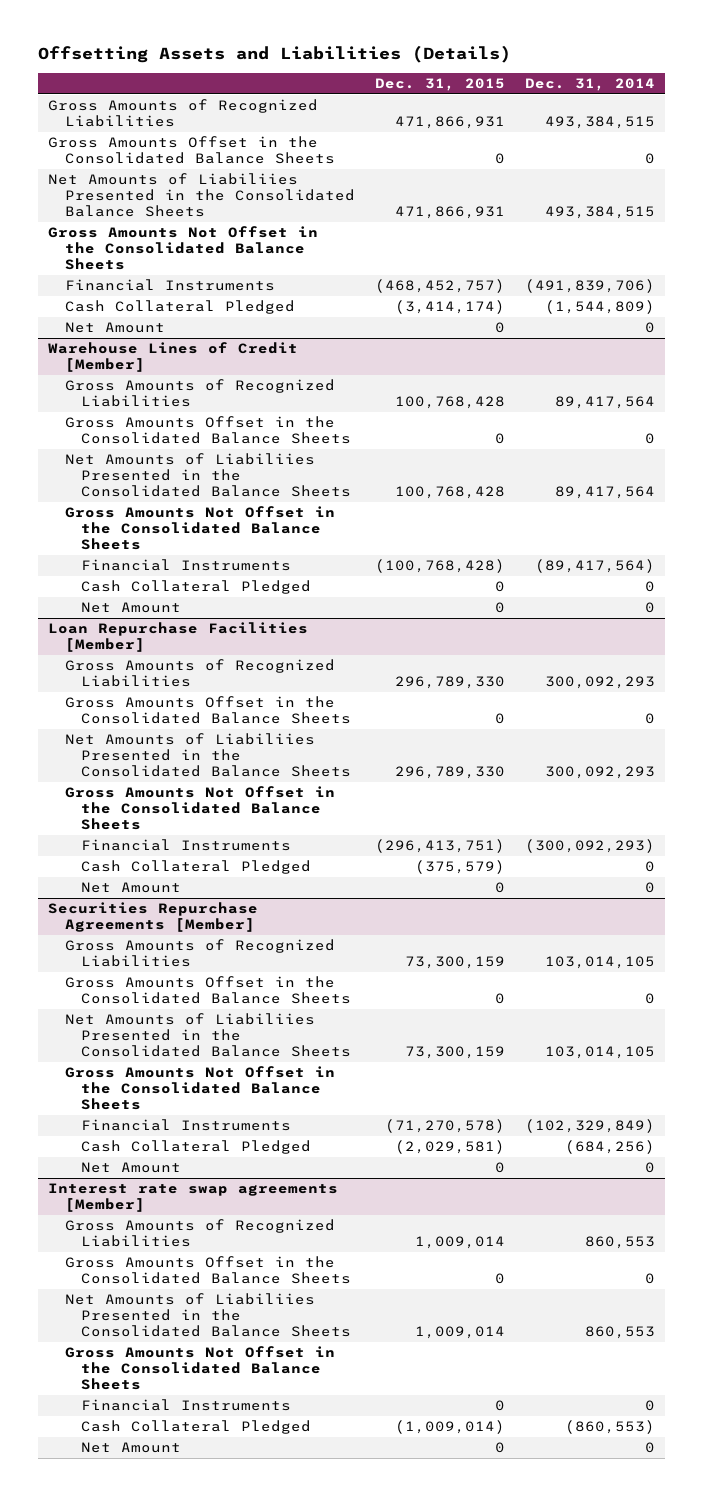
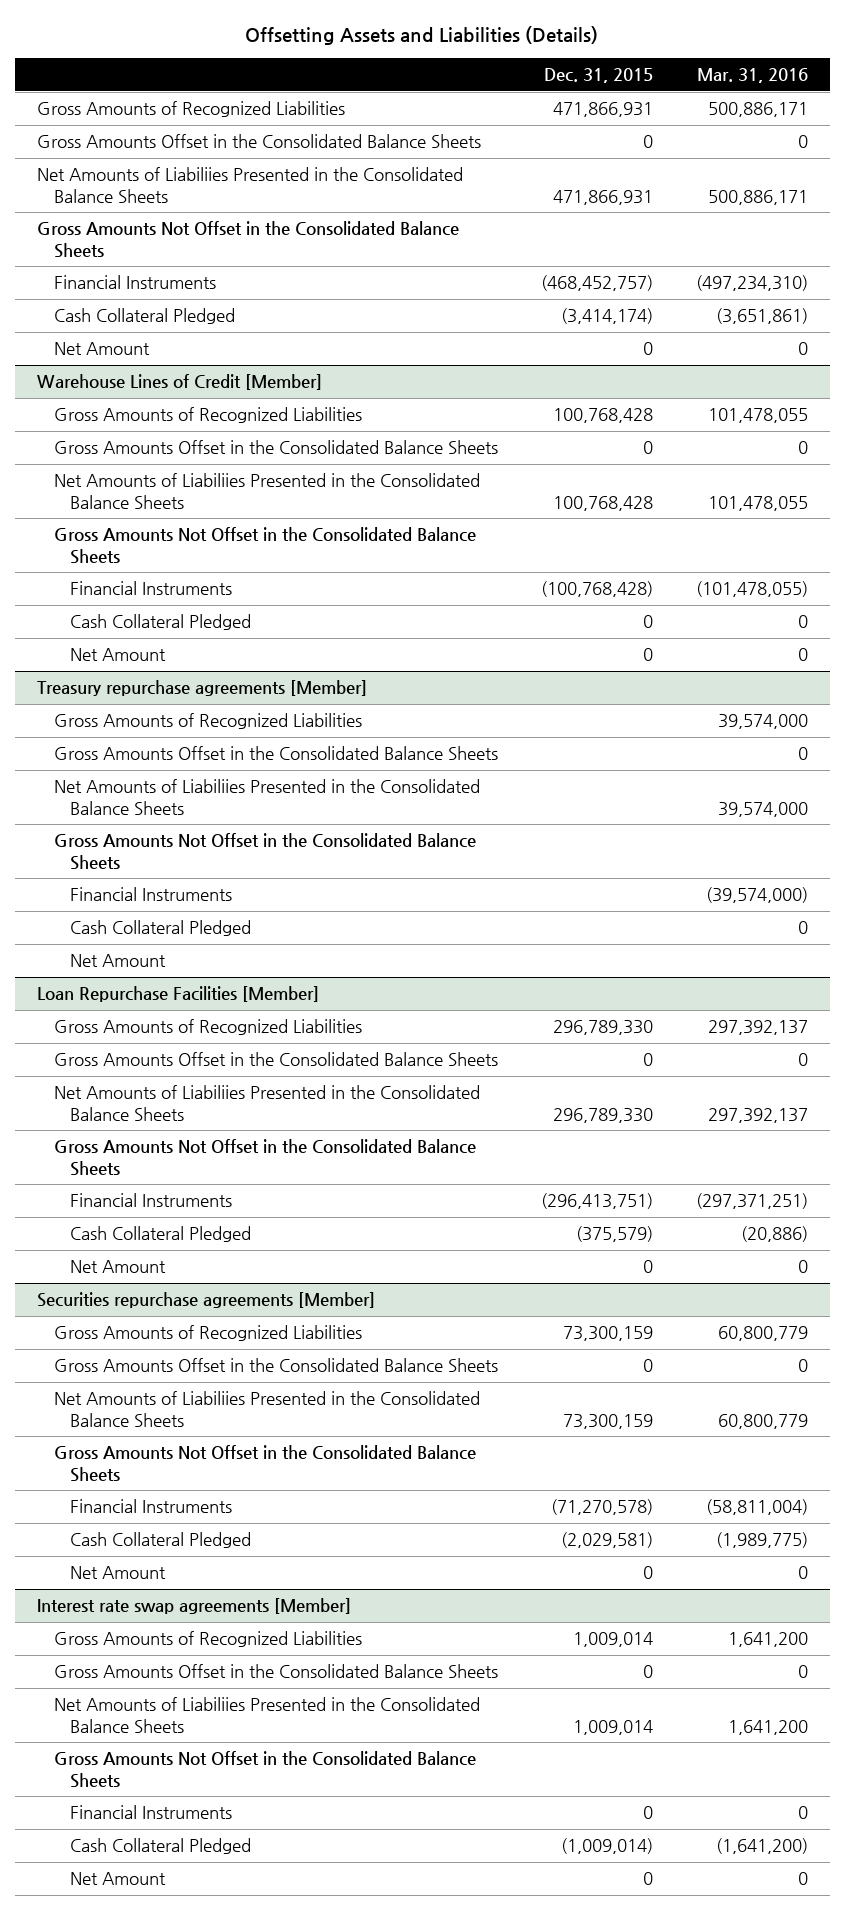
[525,78,656,92] Dec. 31, 2014 -> none
none -> [696,68,808,84] Mar. 31, 2016
none -> [36,680,367,697] Treasury repurchase agreements [Member]
none -> [53,713,362,730] Gross Amounts of Recognized Liabilities
none -> [53,746,498,761] Gross Amounts Offset in the Consolidated Balance Sheets
none -> [53,779,480,815] Net Amounts of Liabiliies Presented in the Consolidated Balance Sheets
none -> [53,833,476,870] Gross Amounts Not Offset in the Consolidated Balance Sheets
none -> [70,887,233,902] Financial Instruments
none -> [70,920,252,937] Cash Collateral Pledged
none -> [70,954,167,968] Net Amount
[48,902,259,933] Securities Repurchase Agreements [Member] -> [36,1292,375,1309] Securities repurchase agreements [Member]

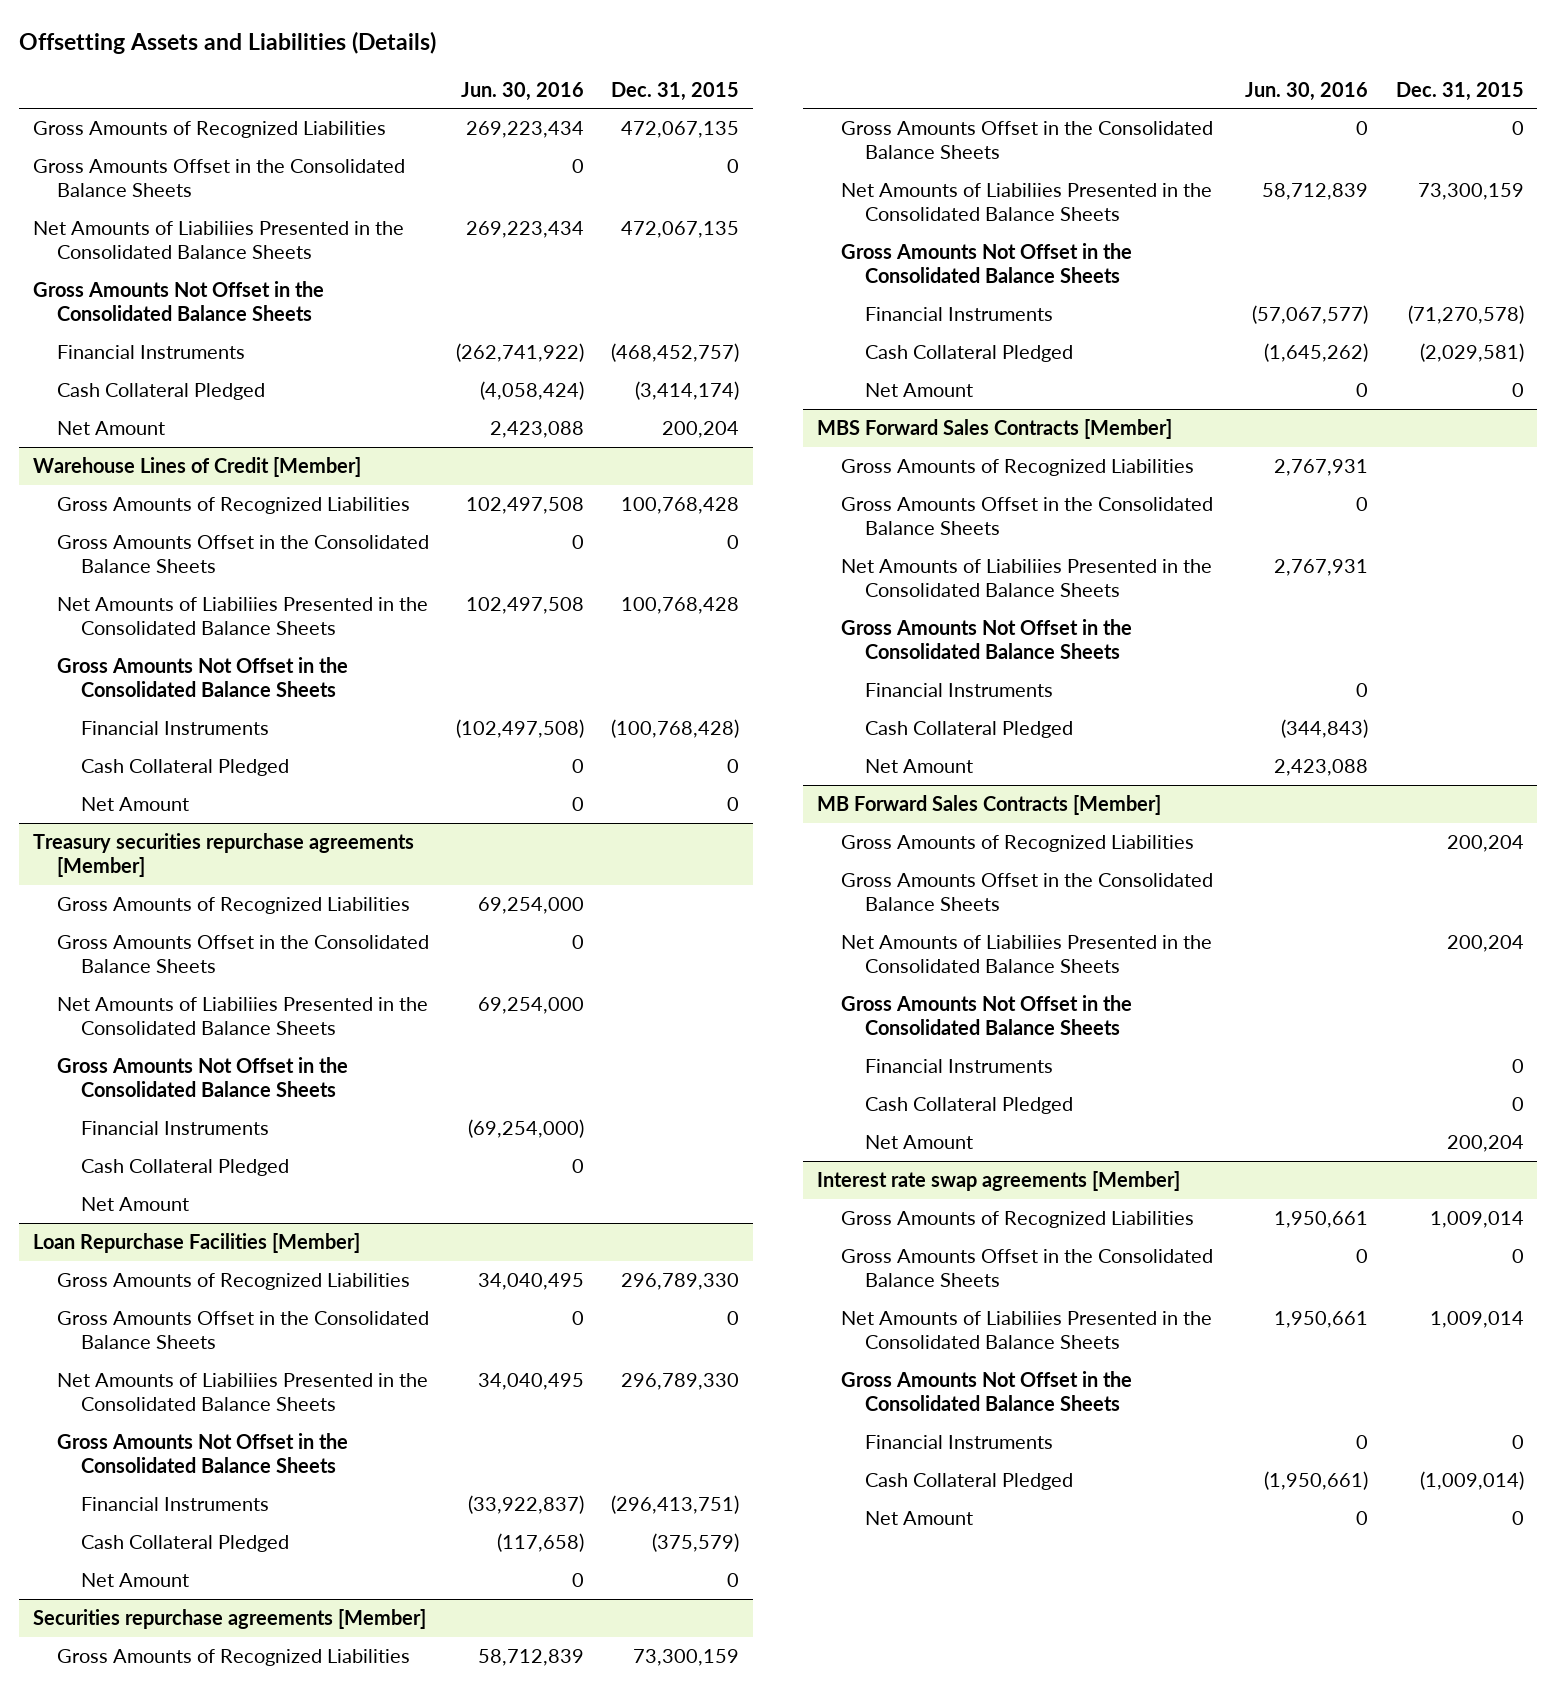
[696,68,808,84] Mar. 31, 2016 -> none
none -> [460,81,584,101] Jun. 30, 2016
[552,102,653,118] 471,866,931 -> [621,121,740,139] 472,067,135
[552,189,653,205] 471,866,931 -> [621,221,740,239] 472,067,135
[642,342,653,356] 0 -> [662,421,740,439] 200,204
[36,680,367,697] Treasury repurchase agreements [Member] -> [32,833,414,878] Treasury securities repurchase agreements [Member]
none -> [816,419,1172,440] MBS Forward Sales Contracts [Member]
none -> [840,459,1194,477] Gross Amounts of Recognized Liabilities
none -> [840,497,1213,536] Gross Amounts Offset in the Consolidated Balance Sheets
none -> [840,559,1212,598] Net Amounts of Liabiliies Presented in the Consolidated Balance Sheets
none -> [840,619,1132,660] Gross Amounts Not Offset in the Consolidated Balance Sheets
none -> [864,683,1053,698] Financial Instruments
none -> [864,721,1073,739] Cash Collateral Pledged
none -> [864,759,973,774] Net Amount
none -> [816,795,1161,816] MB Forward Sales Contracts [Member]
none -> [840,835,1194,853] Gross Amounts of Recognized Liabilities
none -> [840,873,1213,912] Gross Amounts Offset in the Consolidated Balance Sheets
none -> [840,935,1212,974] Net Amounts of Liabiliies Presented in the Consolidated Balance Sheets
none -> [840,995,1132,1036] Gross Amounts Not Offset in the Consolidated Balance Sheets
none -> [864,1059,1053,1074] Financial Instruments
none -> [864,1097,1073,1115] Cash Collateral Pledged
none -> [864,1135,973,1150] Net Amount

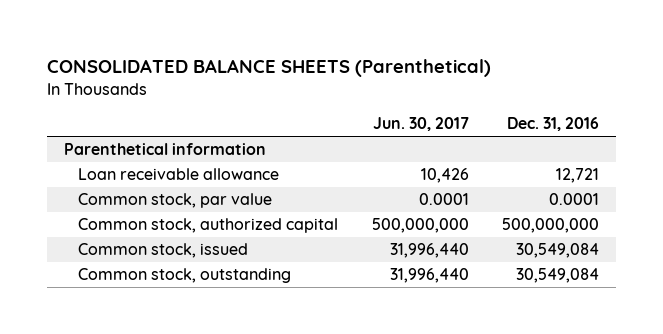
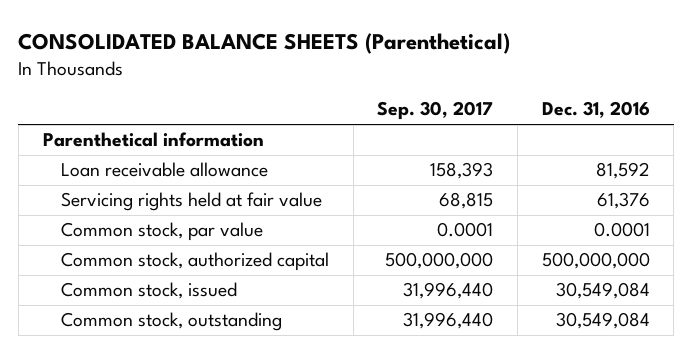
[372,117,469,132] Jun. 30, 2017 -> none
none -> [377,101,494,121] Sep. 30, 2017
[556,168,600,184] 12,721 -> [595,162,650,180] 81,592
none -> [61,192,323,212] Servicing rights held at fair value

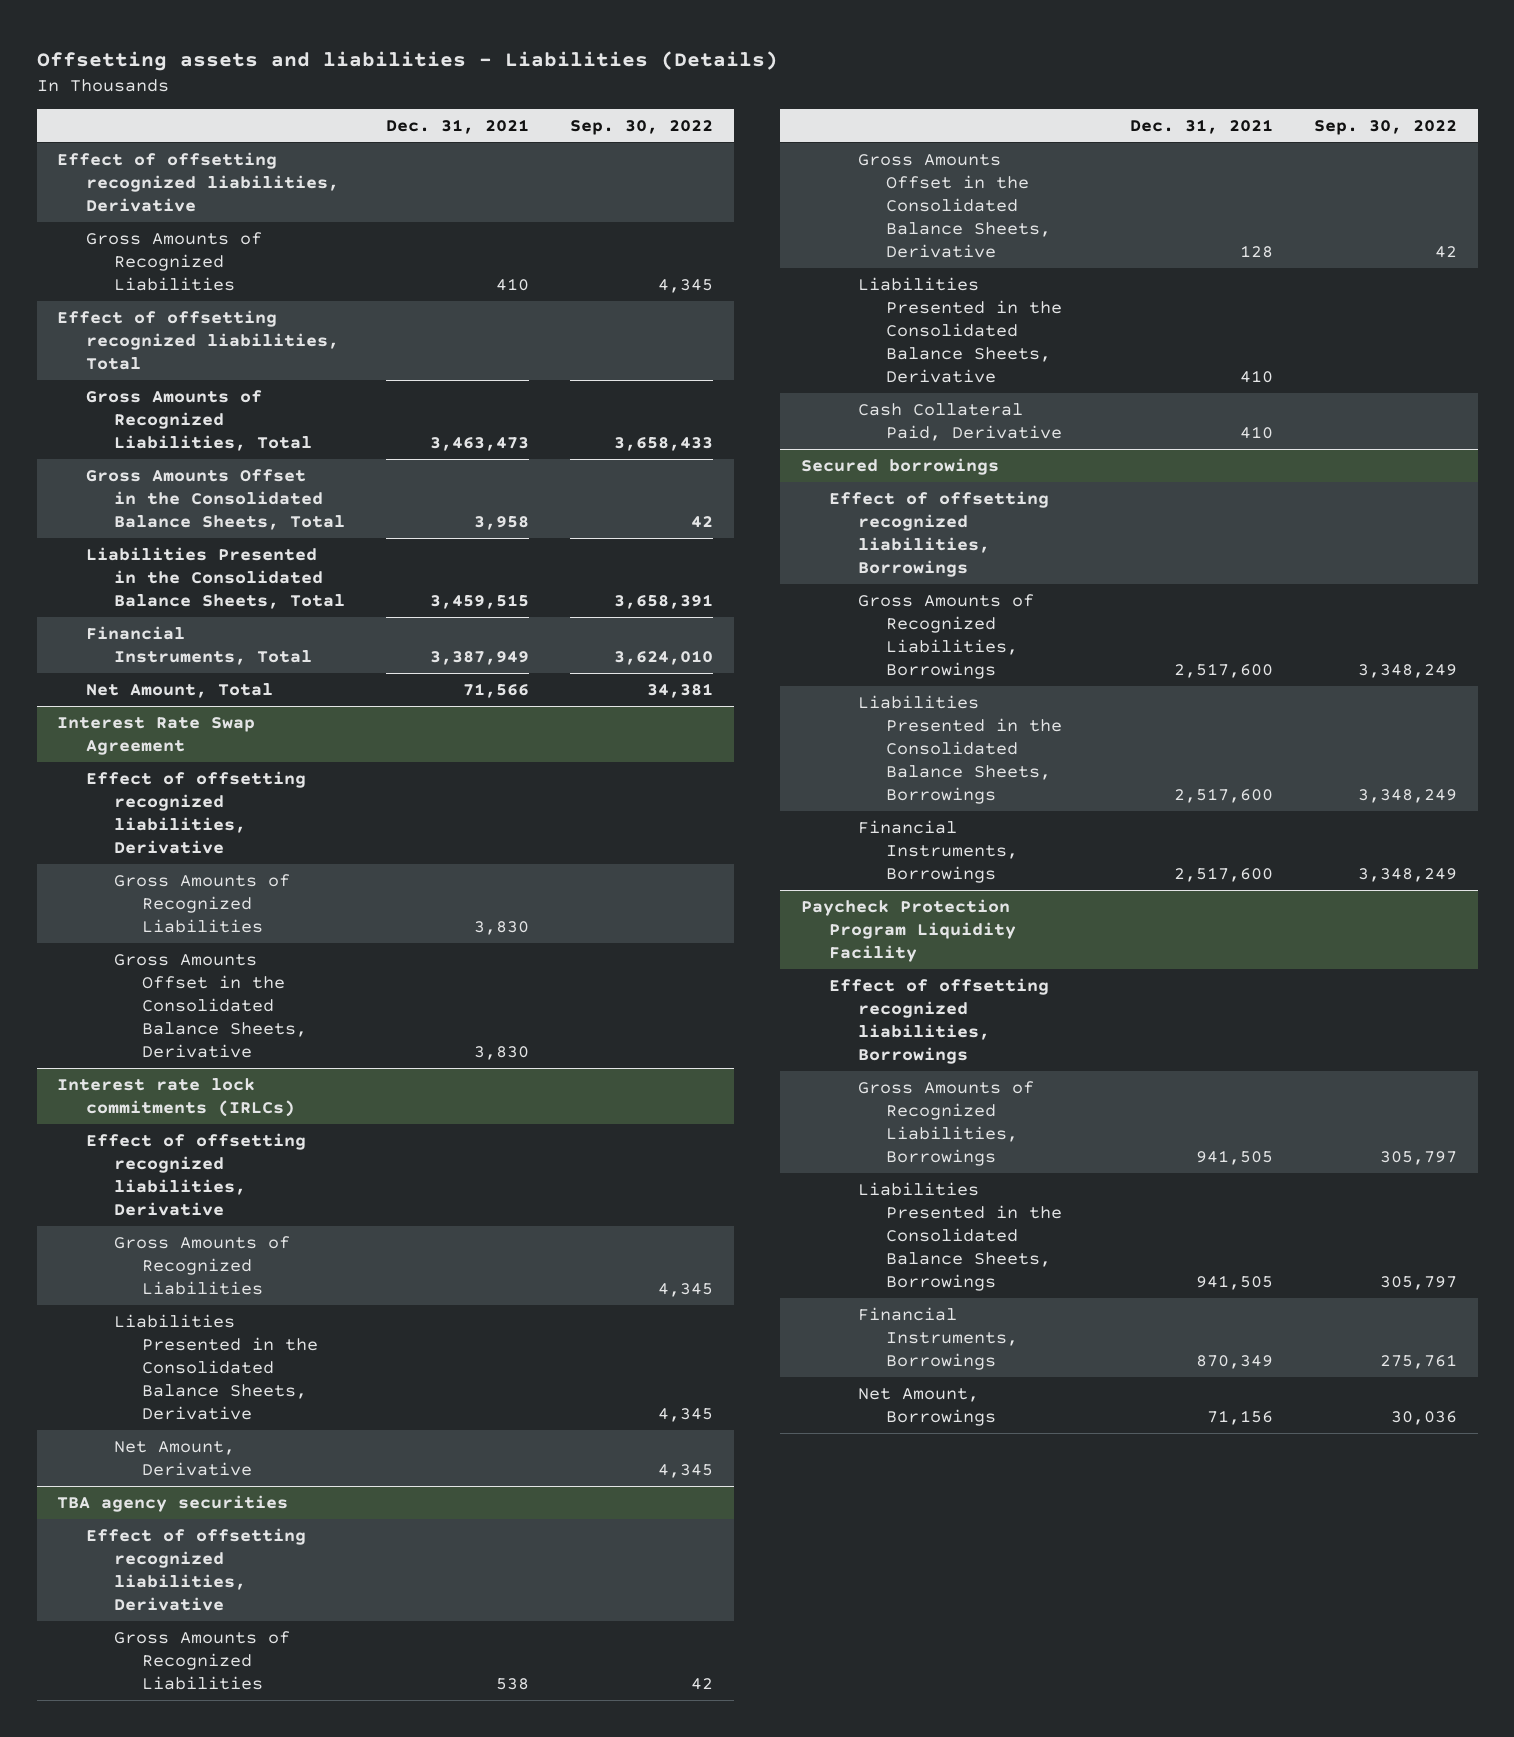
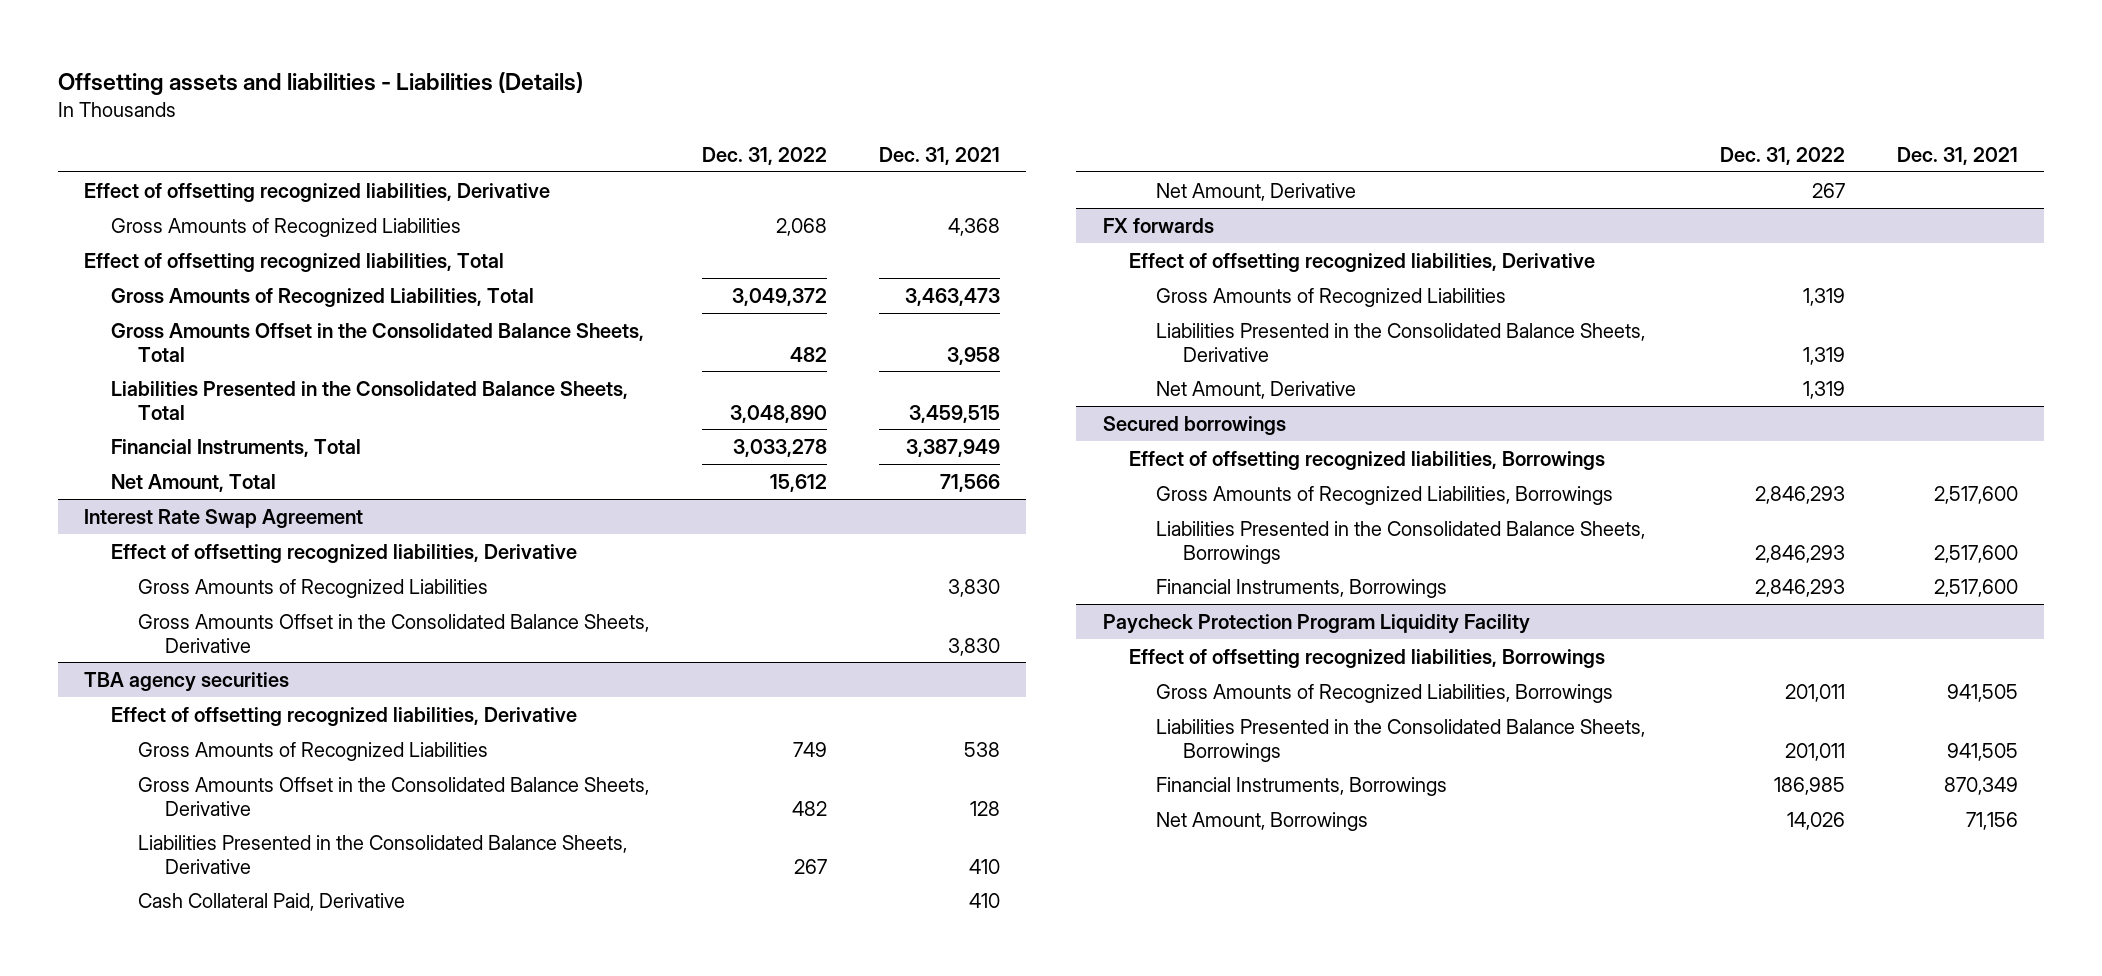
[570,120,714,136] Sep. 30, 2022 -> none
none -> [701,146,827,165] Dec. 31, 2022
[496,278,530,292] 410 -> [947,217,1000,236] 4,368
[57,1077,295,1117] Interest rate lock commitments (IRLCs) -> none
[85,1132,306,1217] Effect of offsetting recognized liabilities, Derivative -> none
[113,1235,290,1296] Gross Amounts of Recognized Liabilities -> none
[113,1313,319,1421] Liabilities Presented in the Consolidated Balance Sheets, Derivative -> none
[113,1440,253,1476] Net Amount, Derivative -> none
none -> [1156,182,1357,201] Net Amount, Derivative
none -> [1102,217,1214,233] FX forwards
none -> [1129,252,1596,272] Effect of offsetting recognized liabilities, Derivative
none -> [1156,287,1507,307] Gross Amounts of Recognized Liabilities
none -> [1156,322,1646,362] Liabilities Presented in the Consolidated Balance Sheets, Derivative
none -> [1156,380,1357,399] Net Amount, Derivative

